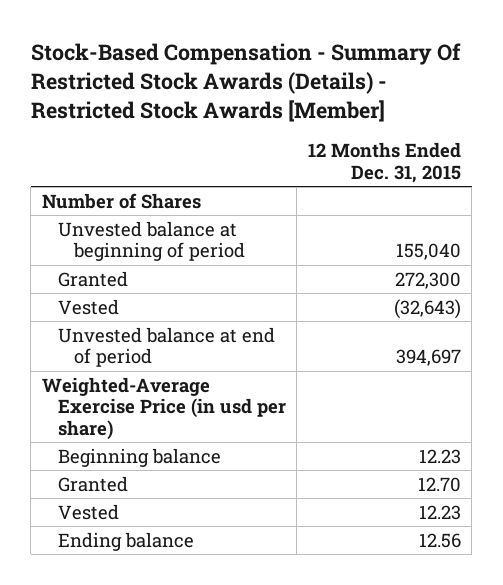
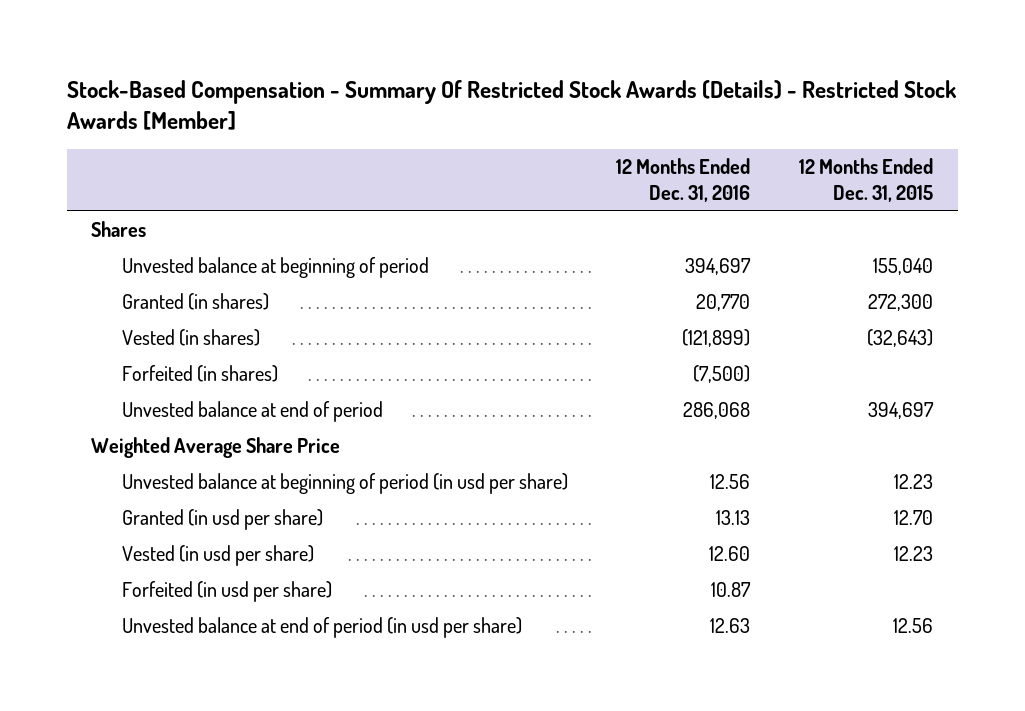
none -> [616,158,751,203] 12 Months Ended Dec. 31, 2016
[41,192,201,209] Number of Shares -> [91,221,147,238] Shares
[57,270,128,287] Granted -> [121,293,269,311] Granted (in shares)
[57,298,119,315] Vested -> [121,329,260,347] Vested (in shares)
none -> [121,365,278,383] Forfeited (in shares)
[41,376,286,440] Weighted-Average Exercise Price (in usd per share) -> [91,437,341,459] Weighted Average Share Price
[57,447,221,467] Beginning balance -> [121,473,568,495] Unvested balance at beginning of period (in usd per share)
[57,475,128,492] Granted -> [121,509,323,531] Granted (in usd per share)
[57,503,119,520] Vested -> [121,545,314,567] Vested (in usd per share)
none -> [121,581,332,603] Forfeited (in usd per share)
[57,531,194,551] Ending balance -> [121,617,522,639] Unvested balance at end of period (in usd per share)

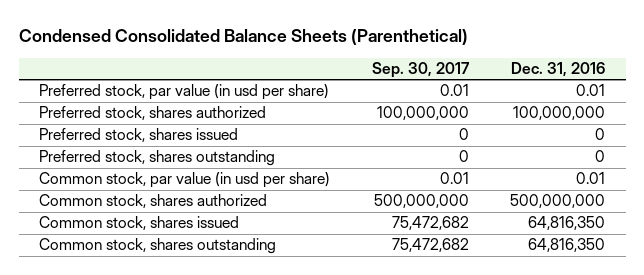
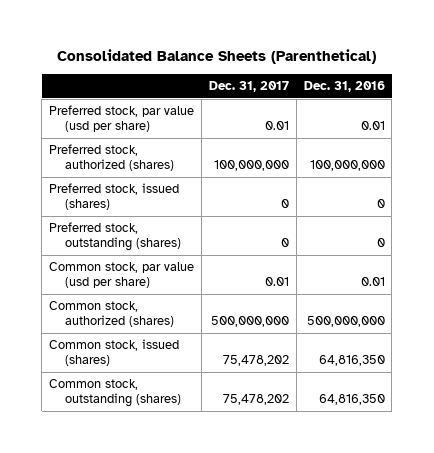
[18,29,468,46] Condensed Consolidated Balance Sheets (Parenthetical) -> [56,49,376,65] Consolidated Balance Sheets (Parenthetical)
[371,62,469,79] Sep. 30, 2017 -> none
none -> [208,81,289,93] Dec. 31, 2017
[39,84,330,101] Preferred stock, par value (in usd per share) -> [49,105,195,133] Preferred stock, par value (usd per share)
[39,106,267,121] Preferred stock, shares authorized -> [49,144,174,172] Preferred stock, authorized (shares)
[39,128,239,143] Preferred stock, shares issued -> [49,183,180,211] Preferred stock, issued (shares)
[39,150,276,167] Preferred stock, shares outstanding -> [49,222,181,252] Preferred stock, outstanding (shares)
[39,172,331,189] Common stock, par value (in usd per share) -> [49,262,195,289] Common stock, par value (usd per share)
[39,194,268,209] Common stock, shares authorized -> [49,301,174,328] Common stock, authorized (shares)
[39,216,240,231] Common stock, shares issued -> [49,339,180,367] Common stock, issued (shares)
[39,238,277,255] Common stock, shares outstanding -> [49,379,181,408] Common stock, outstanding (shares)

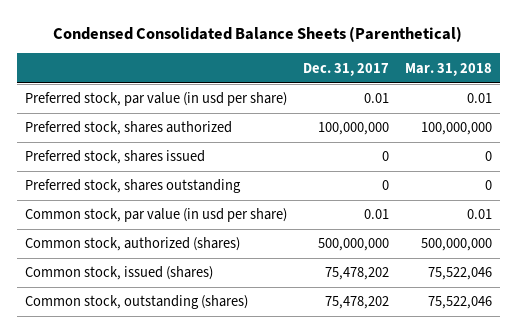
[56,49,376,65] Consolidated Balance Sheets (Parenthetical) -> [53,25,463,42] Condensed Consolidated Balance Sheets (Parenthetical)
[303,81,385,93] Dec. 31, 2016 -> none
none -> [404,62,492,76] Mar. 31, 2018
[49,105,195,133] Preferred stock, par value (usd per share) -> [24,92,287,107] Preferred stock, par value (in usd per share)
[49,144,174,172] Preferred stock, authorized (shares) -> [24,121,232,136] Preferred stock, shares authorized
[49,183,180,211] Preferred stock, issued (shares) -> [24,150,205,165] Preferred stock, shares issued
[49,222,181,252] Preferred stock, outstanding (shares) -> [24,179,241,194] Preferred stock, shares outstanding
[49,262,195,289] Common stock, par value (usd per share) -> [24,208,287,223] Common stock, par value (in usd per share)

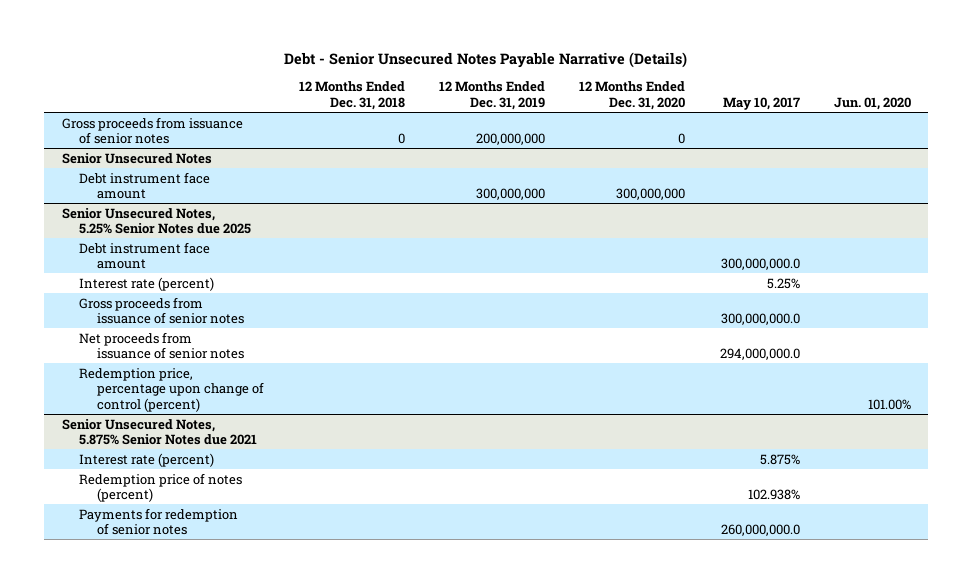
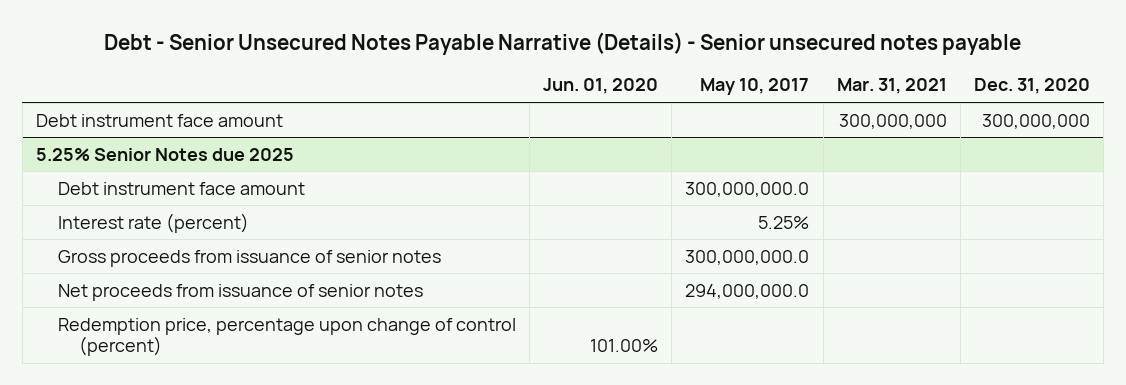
[284,52,688,69] Debt - Senior Unsecured Notes Payable Narrative (Details) -> [104,31,1022,55] Debt - Senior Unsecured Notes Payable Narrative (Details) - Senior unsecured notes payable
[298,81,405,111] 12 Months Ended Dec. 31, 2018 -> none
[438,81,545,111] 12 Months Ended Dec. 31, 2019 -> none
[579,81,686,111] 12 Months Ended Dec. 31, 2020 -> none
none -> [836,78,947,95] Mar. 31, 2021
none -> [974,78,1091,95] Dec. 31, 2020
[61,116,243,145] Gross proceeds from issuance of senior notes -> none
[61,152,212,164] Senior Unsecured Notes -> none
[61,207,252,235] Senior Unsecured Notes, 5.25% Senior Notes due 2025 -> [35,147,294,161] 5.25% Senior Notes due 2025
[61,418,258,446] Senior Unsecured Notes, 5.875% Senior Notes due 2021 -> none
[79,452,215,467] Interest rate (percent) -> none
[79,472,243,503] Redemption price of notes (percent) -> none
[79,507,239,536] Payments for redemption of senior notes -> none

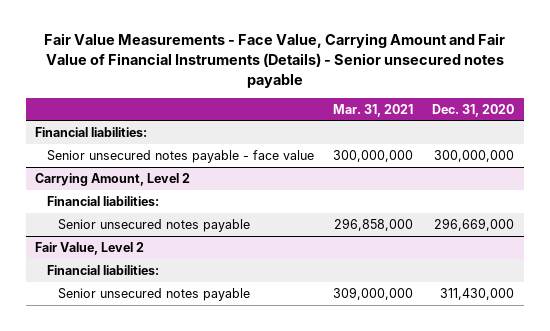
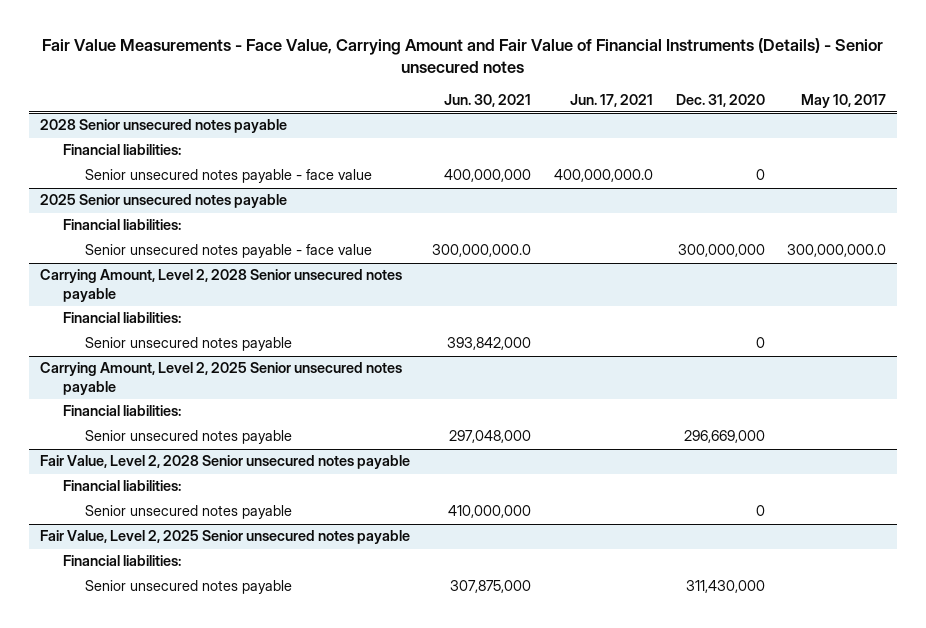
[43,33,505,88] Fair Value Measurements - Face Value, Carrying Amount and Fair Value of Financial Instruments (Details) - Senior unsecured notes payable -> [42,37,884,73] Fair Value Measurements - Face Value, Carrying Amount and Fair Value of Financial Instruments (Details) - Senior unsecured notes
[332,103,413,117] Mar. 31, 2021 -> none
none -> [444,93,532,107] Jun. 30, 2021
none -> [570,93,654,107] Jun. 17, 2021
none -> [801,93,887,108] May 10, 2017
none -> [39,119,287,134] 2028 Senior unsecured notes payable
none -> [85,169,373,184] Senior unsecured notes payable - face value
none -> [39,194,287,209] 2025 Senior unsecured notes payable
none -> [62,219,181,231] Financial liabilities:
[35,172,191,186] Carrying Amount, Level 2 -> none
none -> [39,269,402,302] Carrying Amount, Level 2, 2028 Senior unsecured notes payable
none -> [85,337,293,352] Senior unsecured notes payable
none -> [39,362,402,395] Carrying Amount, Level 2, 2025 Senior unsecured notes payable
none -> [62,405,181,417] Financial liabilities:
[35,241,145,255] Fair Value, Level 2 -> none
none -> [39,455,410,470] Fair Value, Level 2, 2028 Senior unsecured notes payable
none -> [85,505,293,520] Senior unsecured notes payable
none -> [39,530,410,545] Fair Value, Level 2, 2025 Senior unsecured notes payable
none -> [62,555,181,567] Financial liabilities:

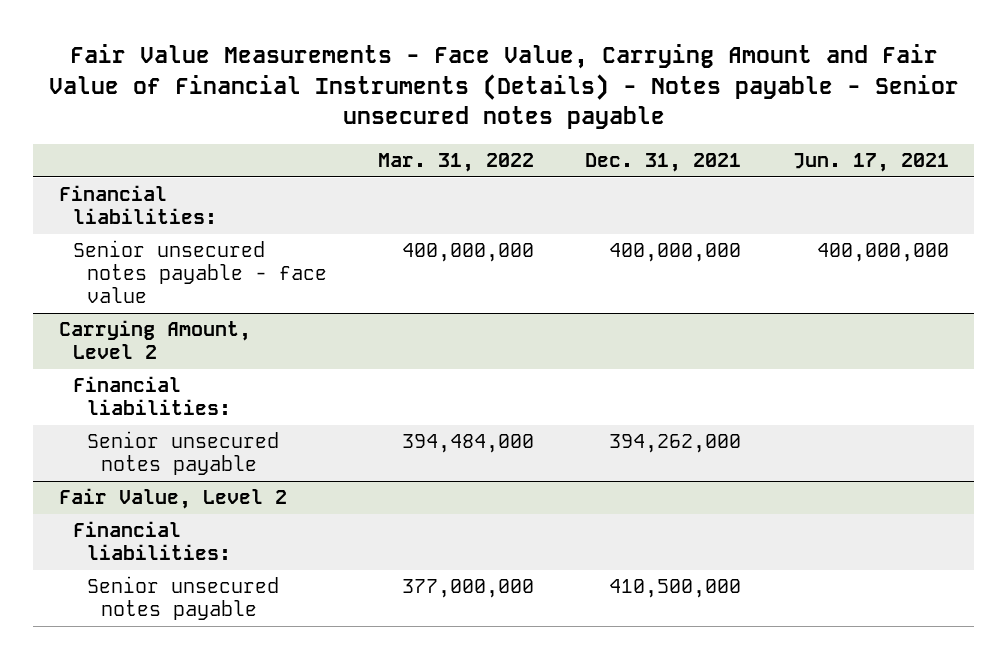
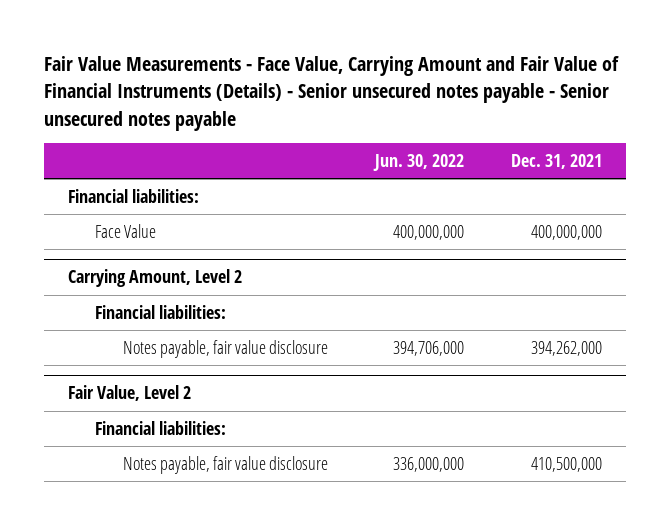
[48,44,959,130] Fair Value Measurements - Face Value, Carrying Amount and Fair Value of Financial Instruments (Details) - Notes payable - Senior unsecured notes payable -> [44,56,620,131] Fair Value Measurements - Face Value, Carrying Amount and Fair Value of Financial Instruments (Details) - Senior unsecured notes payable - Senior unsecured notes payable
[378,153,535,173] Mar. 31, 2022 -> none
[792,153,949,173] Jun. 17, 2021 -> none
none -> [372,153,464,171] Jun. 30, 2022
[72,240,327,304] Senior unsecured notes payable - face value -> [95,223,157,238] Face Value
[86,431,279,476] Senior unsecured notes payable -> [122,339,328,358] Notes payable, fair value disclosure
[86,576,279,621] Senior unsecured notes payable -> [122,455,328,474] Notes payable, fair value disclosure

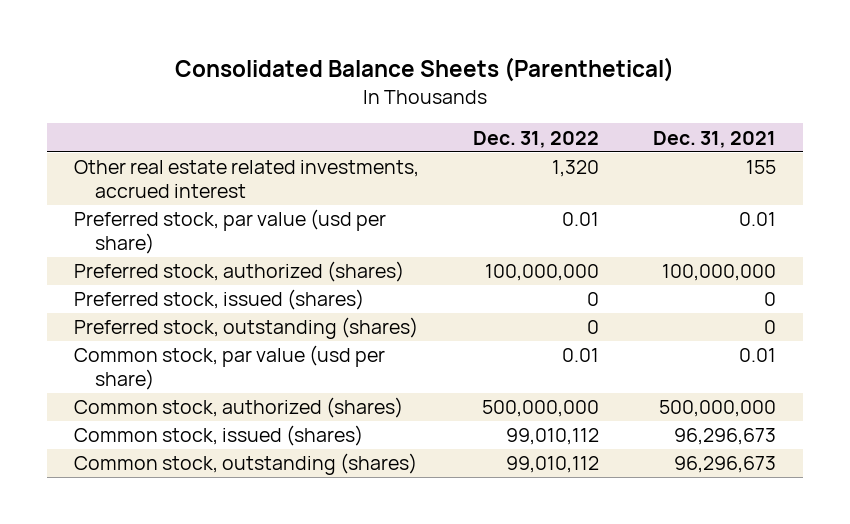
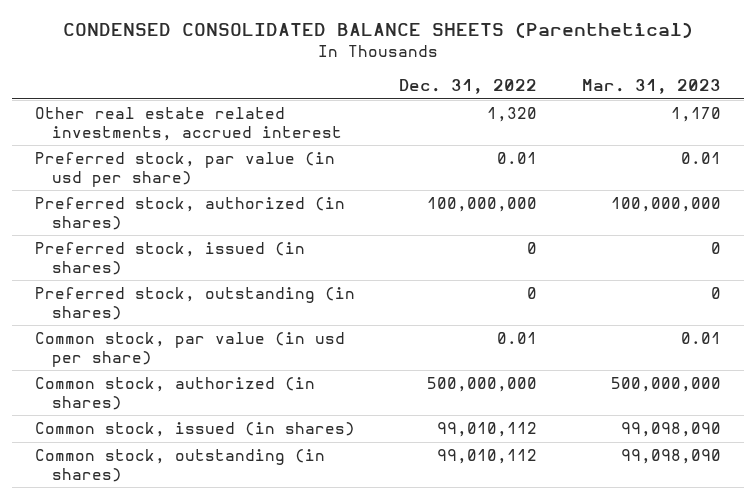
[174,57,674,83] Consolidated Balance Sheets (Parenthetical) -> [62,22,693,39] CONDENSED CONSOLIDATED BALANCE SHEETS (Parenthetical)
[652,130,776,148] Dec. 31, 2021 -> none
none -> [582,79,722,95] Mar. 31, 2023
[74,209,387,254] Preferred stock, par value (usd per share) -> [34,152,335,187] Preferred stock, par value (in usd per share)
[74,261,405,283] Preferred stock, authorized (shares) -> [34,197,345,230] Preferred stock, authorized (in shares)
[74,289,365,311] Preferred stock, issued (shares) -> [34,242,305,275] Preferred stock, issued (in shares)
[74,317,419,340] Preferred stock, outstanding (shares) -> [34,287,355,320] Preferred stock, outstanding (in shares)
[74,345,386,390] Common stock, par value (usd per share) -> [34,332,345,367] Common stock, par value (in usd per share)
[74,397,404,419] Common stock, authorized (shares) -> [34,377,315,410] Common stock, authorized (in shares)
[74,425,364,447] Common stock, issued (shares) -> [34,422,355,438] Common stock, issued (in shares)
[74,453,418,476] Common stock, outstanding (shares) -> [34,449,325,482] Common stock, outstanding (in shares)

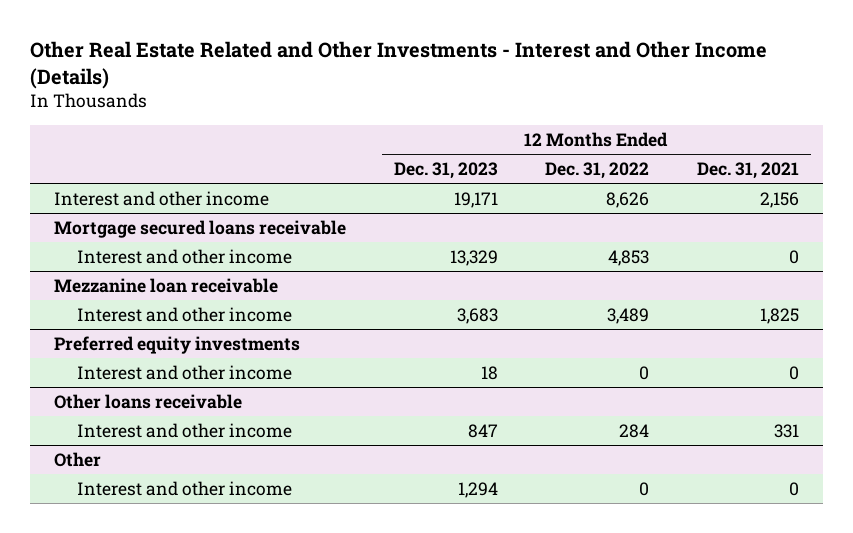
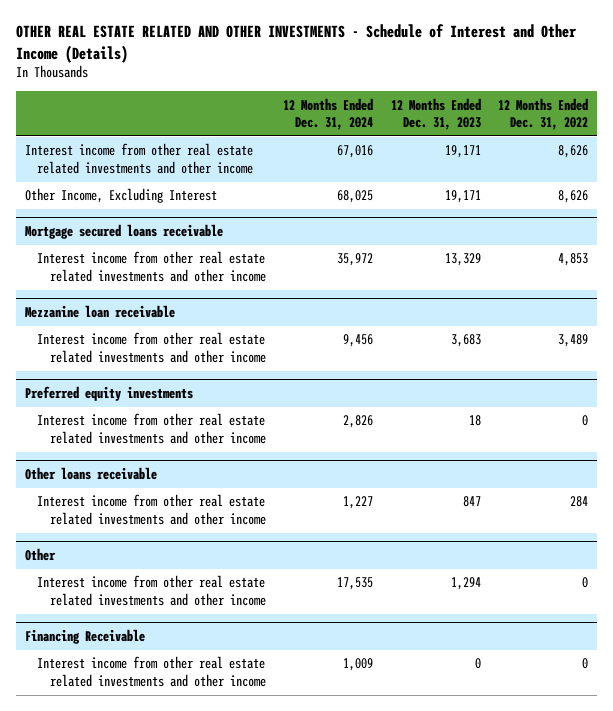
[29,40,767,89] Other Real Estate Related and Other Investments - Interest and Other Income (Details) -> [16,24,578,63] OTHER REAL ESTATE RELATED AND OTHER INVESTMENTS - Schedule of Interest and Other Income (Details)
[697,161,800,179] Dec. 31, 2021 -> none
none -> [283,97,374,130] 12 Months Ended Dec. 31, 2024
[53,190,269,206] Interest and other income -> [24,143,254,174] Interest income from other real estate related investments and other income
none -> [24,188,217,204] Other Income, Excluding Interest
[76,248,292,264] Interest and other income -> [37,251,266,282] Interest income from other real estate related investments and other income
[76,306,292,322] Interest and other income -> [37,332,266,363] Interest income from other real estate related investments and other income
[76,364,292,380] Interest and other income -> [37,413,266,444] Interest income from other real estate related investments and other income
[76,422,292,438] Interest and other income -> [37,494,266,525] Interest income from other real estate related investments and other income
[76,480,292,496] Interest and other income -> [37,575,266,606] Interest income from other real estate related investments and other income
none -> [24,629,145,645] Financing Receivable
none -> [37,656,266,687] Interest income from other real estate related investments and other income

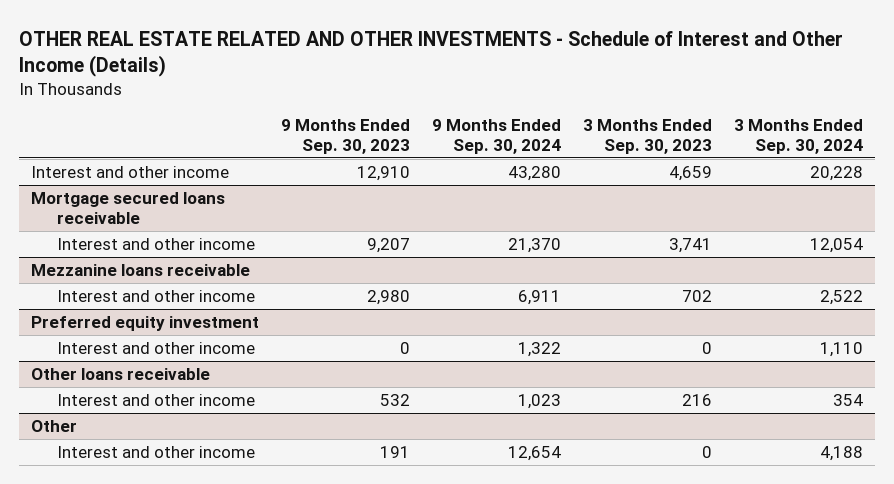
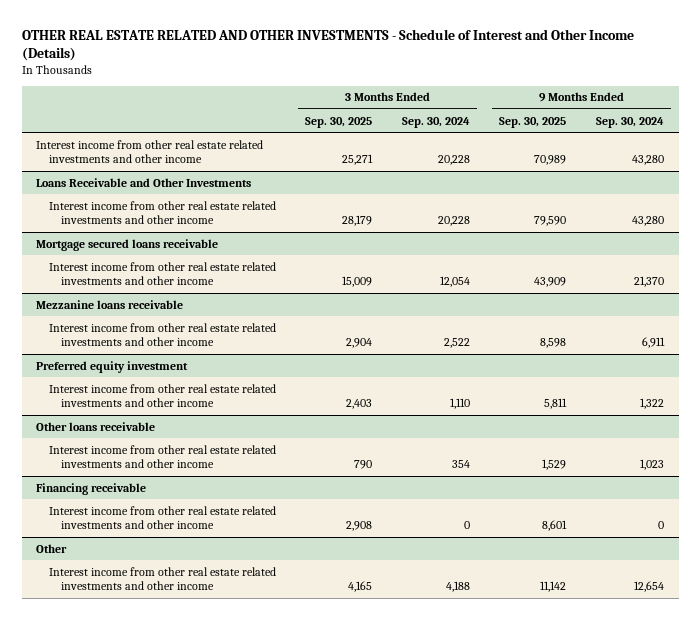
[280,119,410,155] 9 Months Ended Sep. 30, 2023 -> none
[583,119,713,155] 3 Months Ended Sep. 30, 2023 -> none
none -> [305,116,373,128] Sep. 30, 2025
none -> [499,116,567,128] Sep. 30, 2025
[30,165,229,178] Interest and other income -> [36,139,264,164] Interest income from other real estate related investments and other income
none -> [36,177,252,187] Loans Receivable and Other Investments
none -> [48,200,276,225] Interest income from other real estate related investments and other income
[57,237,256,250] Interest and other income -> [48,261,276,286] Interest income from other real estate related investments and other income
[57,289,256,302] Interest and other income -> [48,322,276,347] Interest income from other real estate related investments and other income
[57,341,256,354] Interest and other income -> [48,383,276,408] Interest income from other real estate related investments and other income
[57,393,256,406] Interest and other income -> [48,444,276,469] Interest income from other real estate related investments and other income
none -> [36,482,147,495] Financing receivable
none -> [48,505,276,530] Interest income from other real estate related investments and other income
[57,445,256,458] Interest and other income -> [48,566,276,591] Interest income from other real estate related investments and other income

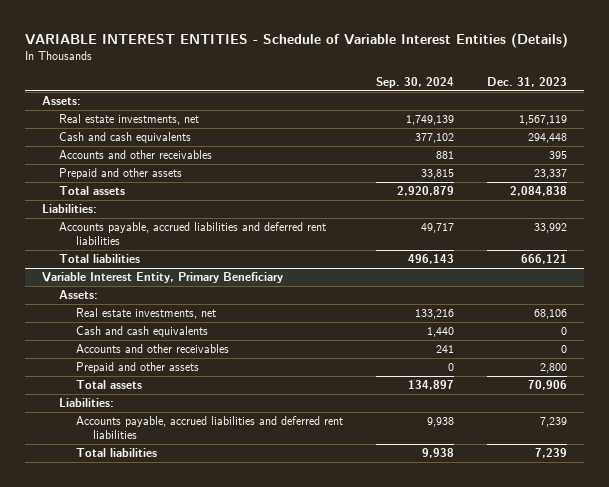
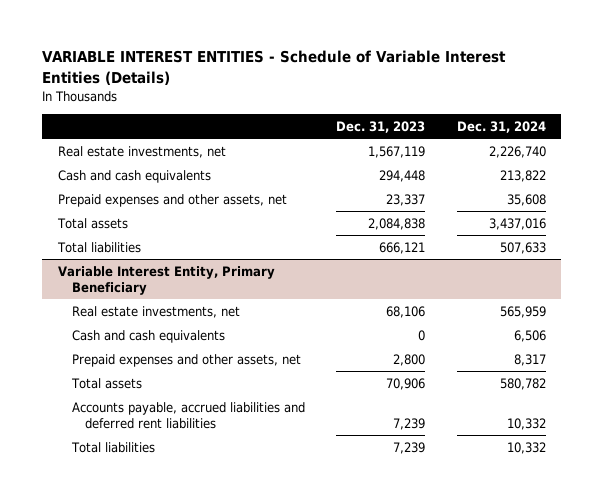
[375,76,454,88] Sep. 30, 2024 -> none
none -> [456,120,546,133] Dec. 31, 2024
[41,96,81,106] Assets: -> none
[58,150,212,160] Accounts and other receivables -> none
[58,168,182,180] Prepaid and other assets -> [57,193,287,207] Prepaid expenses and other assets, net
[41,204,97,214] Liabilities: -> none
[58,222,326,246] Accounts payable, accrued liabilities and deferred rent liabilities -> none
[58,290,98,300] Assets: -> none
[75,344,229,354] Accounts and other receivables -> none
[75,362,199,374] Prepaid and other assets -> [71,353,301,367] Prepaid expenses and other assets, net
[58,398,114,408] Liabilities: -> none

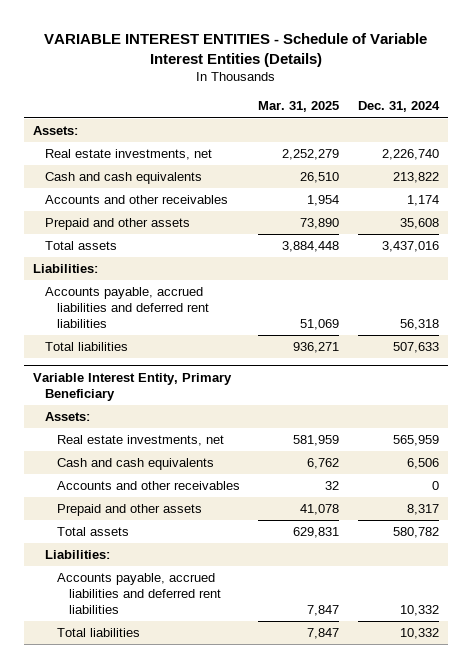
[336,120,426,133] Dec. 31, 2023 -> none
none -> [258,101,340,113] Mar. 31, 2025
none -> [32,126,78,136] Assets:
none -> [44,195,228,205] Accounts and other receivables
[57,193,287,207] Prepaid expenses and other assets, net -> [44,218,190,231] Prepaid and other assets
none -> [32,264,98,274] Liabilities:
none -> [44,287,210,328] Accounts payable, accrued liabilities and deferred rent liabilities
none -> [44,412,90,422] Assets:
none -> [57,481,241,491] Accounts and other receivables
[71,353,301,367] Prepaid expenses and other assets, net -> [57,504,203,517] Prepaid and other assets
none -> [44,550,110,560] Liabilities:

